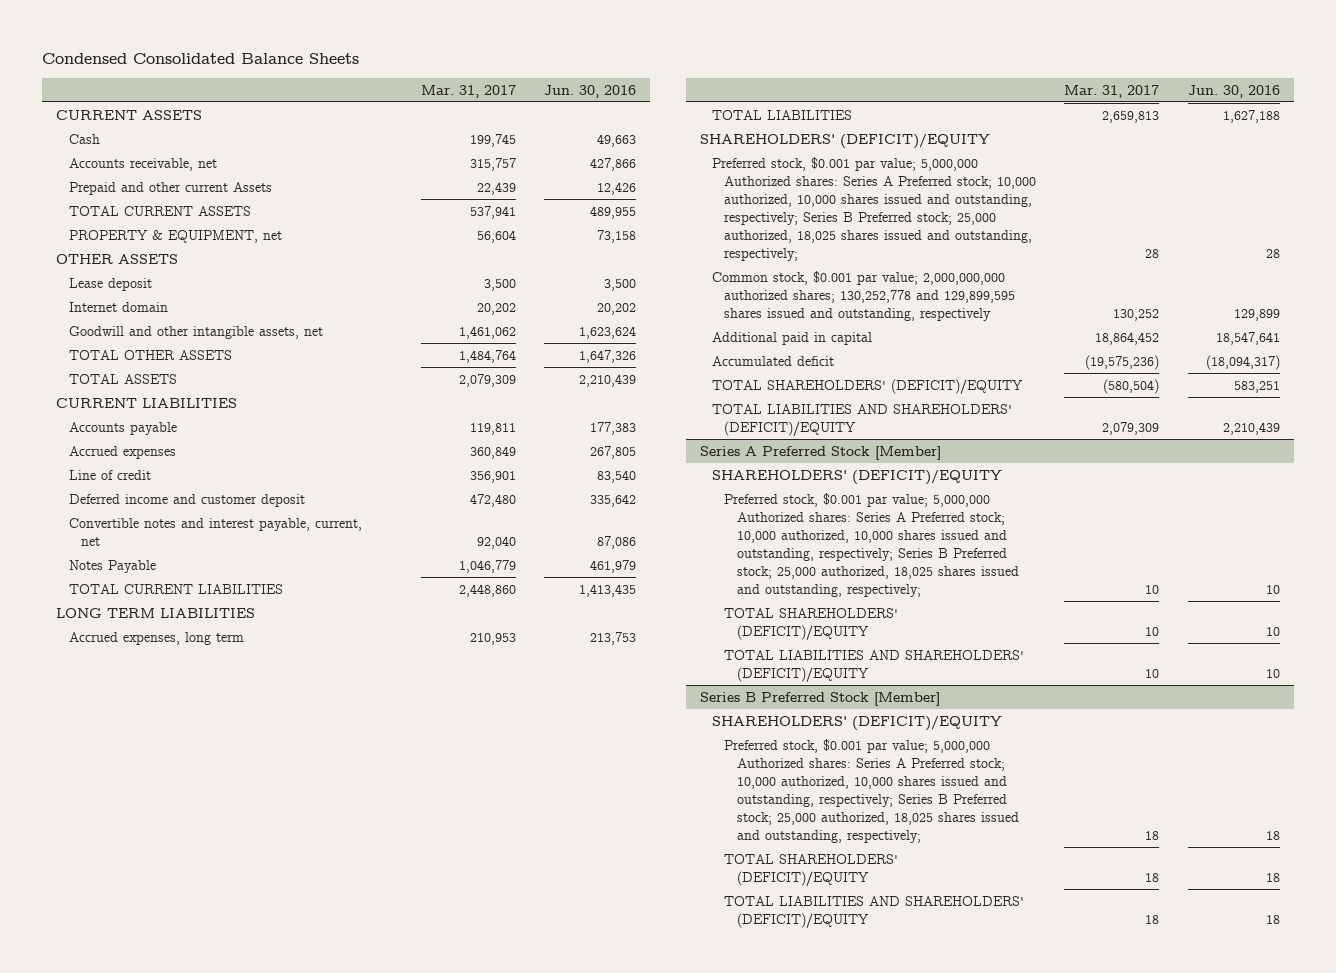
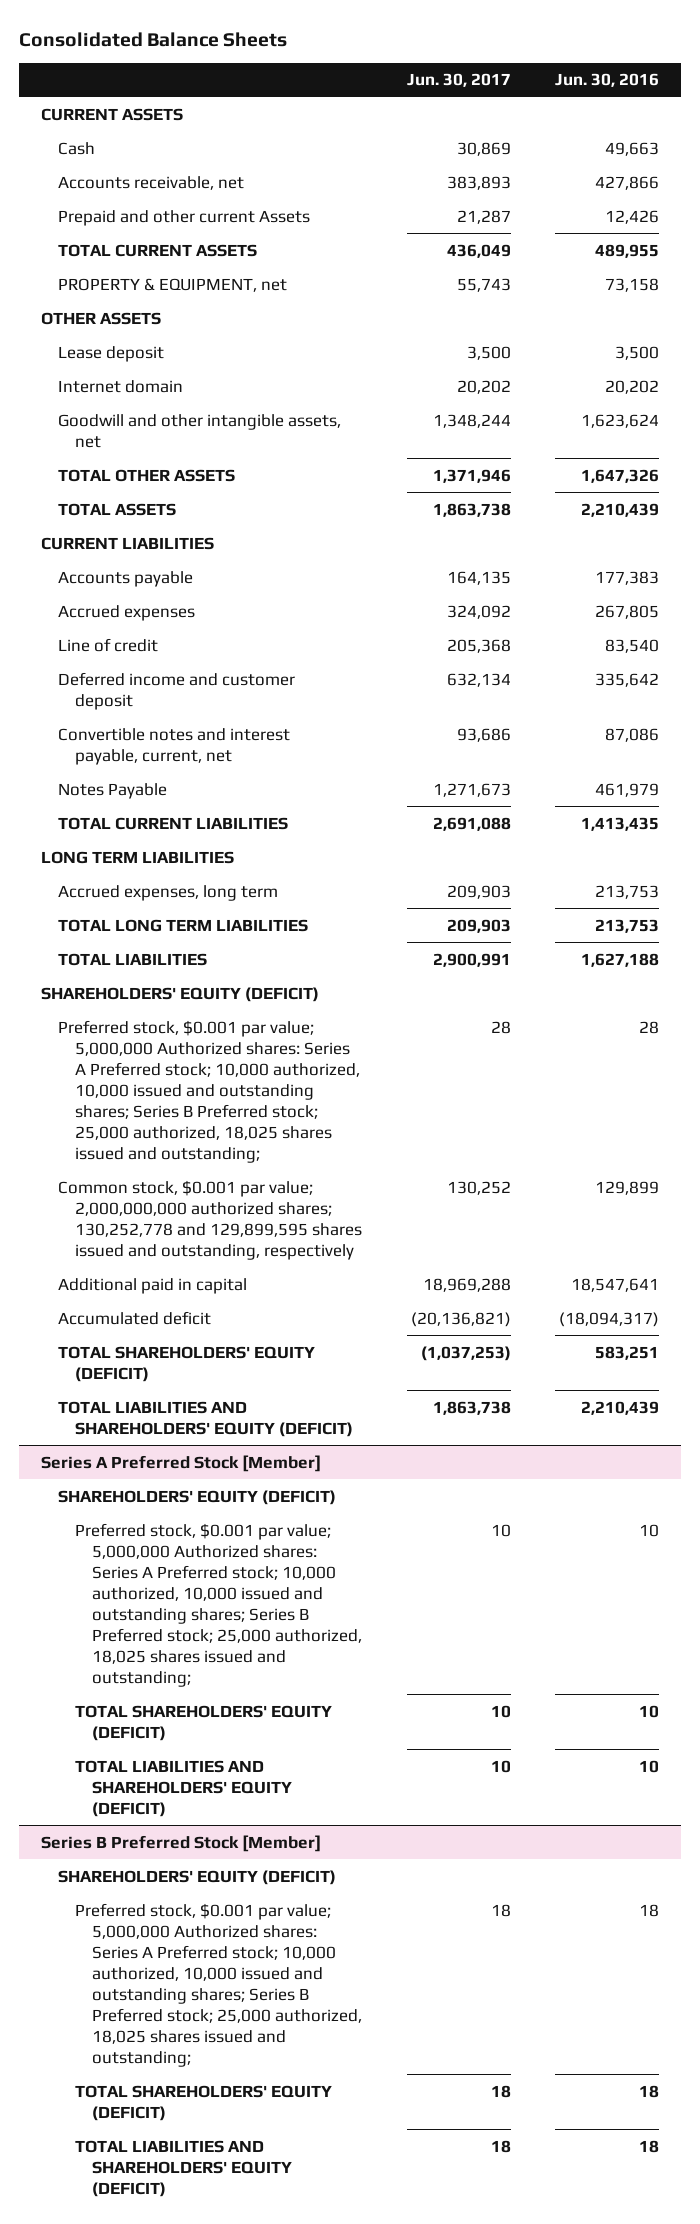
[42,53,360,65] Condensed Consolidated Balance Sheets -> [19,31,288,47] Consolidated Balance Sheets
[421,84,517,98] Mar. 31, 2017 -> none
none -> [406,73,511,88] Jun. 30, 2017
none -> [58,918,309,932] TOTAL LONG TERM LIABILITIES
[699,133,990,149] SHAREHOLDERS' (DEFICIT)/EQUITY -> [41,986,320,1002] SHAREHOLDERS' EQUITY (DEFICIT)
[711,156,1037,262] Preferred stock, $0.001 par value; 5,000,000 Authorized shares: Series A Preferred stock; 10,000 authorized, 10,000 shares issued and outstanding, respectively; Series B Preferred stock; 25,000 authorized, 18,025 shares issued and outstanding, respectively; -> [58,1019,361,1163] Preferred stock, $0.001 par value; 5,000,000 Authorized shares: Series A Preferred stock; 10,000 authorized, 10,000 issued and outstanding shares; Series B Preferred stock; 25,000 authorized, 18,025 shares issued and outstanding;
[711,378,1023,394] TOTAL SHAREHOLDERS' (DEFICIT)/EQUITY -> [58,1345,316,1382] TOTAL SHAREHOLDERS' EQUITY (DEFICIT)
[711,403,1012,436] TOTAL LIABILITIES AND SHAREHOLDERS' (DEFICIT)/EQUITY -> [58,1400,354,1437] TOTAL LIABILITIES AND SHAREHOLDERS' EQUITY (DEFICIT)
[711,469,1002,485] SHAREHOLDERS' (DEFICIT)/EQUITY -> [58,1489,337,1505] SHAREHOLDERS' EQUITY (DEFICIT)
[724,492,1019,598] Preferred stock, $0.001 par value; 5,000,000 Authorized shares: Series A Preferred stock; 10,000 authorized, 10,000 shares issued and outstanding, respectively; Series B Preferred stock; 25,000 authorized, 18,025 shares issued and outstanding, respectively; -> [75,1522,363,1687] Preferred stock, $0.001 par value; 5,000,000 Authorized shares: Series A Preferred stock; 10,000 authorized, 10,000 issued and outstanding shares; Series B Preferred stock; 25,000 authorized, 18,025 shares issued and outstanding;
[724,607,899,640] TOTAL SHAREHOLDERS' (DEFICIT)/EQUITY -> [75,1704,333,1741] TOTAL SHAREHOLDERS' EQUITY (DEFICIT)
[724,649,1025,682] TOTAL LIABILITIES AND SHAREHOLDERS' (DEFICIT)/EQUITY -> [75,1759,293,1817] TOTAL LIABILITIES AND SHAREHOLDERS' EQUITY (DEFICIT)
[711,715,1002,731] SHAREHOLDERS' (DEFICIT)/EQUITY -> [58,1869,337,1885] SHAREHOLDERS' EQUITY (DEFICIT)
[724,738,1019,844] Preferred stock, $0.001 par value; 5,000,000 Authorized shares: Series A Preferred stock; 10,000 authorized, 10,000 shares issued and outstanding, respectively; Series B Preferred stock; 25,000 authorized, 18,025 shares issued and outstanding, respectively; -> [75,1902,363,2067] Preferred stock, $0.001 par value; 5,000,000 Authorized shares: Series A Preferred stock; 10,000 authorized, 10,000 issued and outstanding shares; Series B Preferred stock; 25,000 authorized, 18,025 shares issued and outstanding;
[724,853,899,886] TOTAL SHAREHOLDERS' (DEFICIT)/EQUITY -> [75,2084,333,2121] TOTAL SHAREHOLDERS' EQUITY (DEFICIT)
[724,895,1025,928] TOTAL LIABILITIES AND SHAREHOLDERS' (DEFICIT)/EQUITY -> [75,2139,293,2197] TOTAL LIABILITIES AND SHAREHOLDERS' EQUITY (DEFICIT)

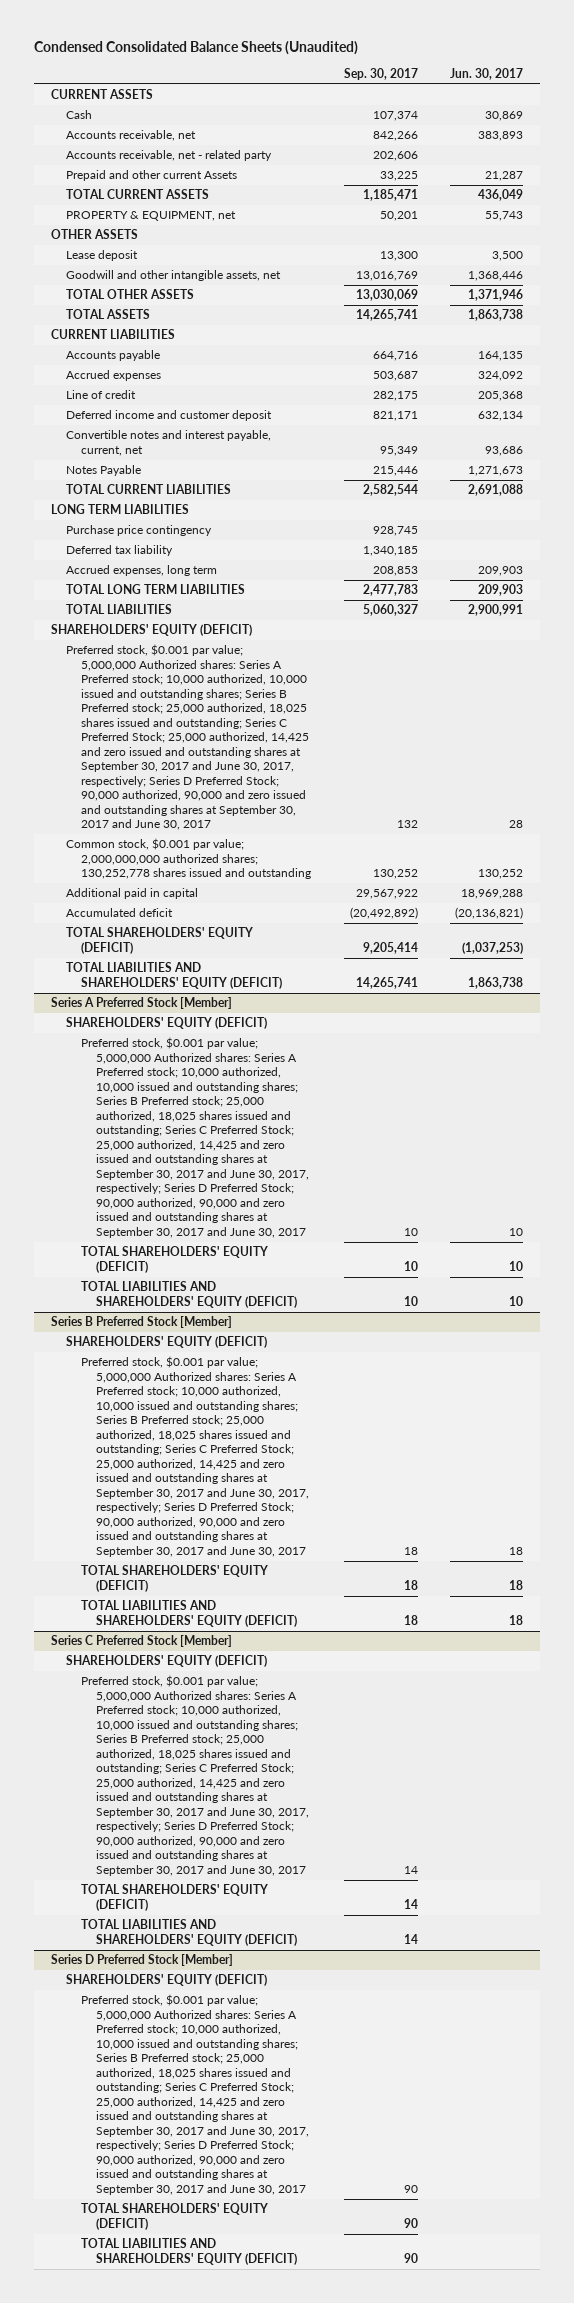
[19,31,288,47] Consolidated Balance Sheets -> [34,41,359,56] Condensed Consolidated Balance Sheets (Unaudited)
[554,73,659,88] Jun. 30, 2016 -> none
none -> [343,67,418,80] Sep. 30, 2017
none -> [65,150,272,162] Accounts receivable, net - related party
[58,379,184,393] Internet domain -> none
[432,413,511,428] 1,348,244 -> [468,271,524,282] 1,368,446
none -> [65,525,212,537] Purchase price contingency
none -> [65,545,173,557] Deferred tax liability
[58,1019,361,1163] Preferred stock, $0.001 par value; 5,000,000 Authorized shares: Series A Preferred stock; 10,000 authorized, 10,000 issued and outstanding shares; Series B Preferred stock; 25,000 authorized, 18,025 shares issued and outstanding; -> [65,644,309,831] Preferred stock, $0.001 par value; 5,000,000 Authorized shares: Series A Preferred stock; 10,000 authorized, 10,000 issued and outstanding shares; Series B Preferred stock; 25,000 authorized, 18,025 shares issued and outstanding; Series C Preferred Stock; 25,000 authorized, 14,425 and zero issued and outstanding shares at September 30, 2017 and June 30, 2017, respectively; Series D Preferred Stock; 90,000 authorized, 90,000 and zero issued and outstanding shares at September 30, 2017 and June 30, 2017
[58,1179,363,1260] Common stock, $0.001 par value; 2,000,000,000 authorized shares; 130,252,778 and 129,899,595 shares issued and outstanding, respectively -> [65,838,311,880] Common stock, $0.001 par value; 2,000,000,000 authorized shares; 130,252,778 shares issued and outstanding
[75,1522,363,1687] Preferred stock, $0.001 par value; 5,000,000 Authorized shares: Series A Preferred stock; 10,000 authorized, 10,000 issued and outstanding shares; Series B Preferred stock; 25,000 authorized, 18,025 shares issued and outstanding; -> [80,1037,309,1238] Preferred stock, $0.001 par value; 5,000,000 Authorized shares: Series A Preferred stock; 10,000 authorized, 10,000 issued and outstanding shares; Series B Preferred stock; 25,000 authorized, 18,025 shares issued and outstanding; Series C Preferred Stock; 25,000 authorized, 14,425 and zero issued and outstanding shares at September 30, 2017 and June 30, 2017, respectively; Series D Preferred Stock; 90,000 authorized, 90,000 and zero issued and outstanding shares at September 30, 2017 and June 30, 2017
[75,1902,363,2067] Preferred stock, $0.001 par value; 5,000,000 Authorized shares: Series A Preferred stock; 10,000 authorized, 10,000 issued and outstanding shares; Series B Preferred stock; 25,000 authorized, 18,025 shares issued and outstanding; -> [80,1356,309,1557] Preferred stock, $0.001 par value; 5,000,000 Authorized shares: Series A Preferred stock; 10,000 authorized, 10,000 issued and outstanding shares; Series B Preferred stock; 25,000 authorized, 18,025 shares issued and outstanding; Series C Preferred Stock; 25,000 authorized, 14,425 and zero issued and outstanding shares at September 30, 2017 and June 30, 2017, respectively; Series D Preferred Stock; 90,000 authorized, 90,000 and zero issued and outstanding shares at September 30, 2017 and June 30, 2017
none -> [50,1635,232,1648] Series C Preferred Stock [Member]
none -> [65,1655,267,1668] SHAREHOLDERS' EQUITY (DEFICIT)
none -> [80,1675,309,1876] Preferred stock, $0.001 par value; 5,000,000 Authorized shares: Series A Preferred stock; 10,000 authorized, 10,000 issued and outstanding shares; Series B Preferred stock; 25,000 authorized, 18,025 shares issued and outstanding; Series C Preferred Stock; 25,000 authorized, 14,425 and zero issued and outstanding shares at September 30, 2017 and June 30, 2017, respectively; Series D Preferred Stock; 90,000 authorized, 90,000 and zero issued and outstanding shares at September 30, 2017 and June 30, 2017
none -> [80,1884,268,1911] TOTAL SHAREHOLDERS' EQUITY (DEFICIT)
none -> [80,1919,297,1946] TOTAL LIABILITIES AND SHAREHOLDERS' EQUITY (DEFICIT)
none -> [50,1954,233,1967] Series D Preferred Stock [Member]
none -> [65,1974,267,1987] SHAREHOLDERS' EQUITY (DEFICIT)
none -> [80,1994,309,2195] Preferred stock, $0.001 par value; 5,000,000 Authorized shares: Series A Preferred stock; 10,000 authorized, 10,000 issued and outstanding shares; Series B Preferred stock; 25,000 authorized, 18,025 shares issued and outstanding; Series C Preferred Stock; 25,000 authorized, 14,425 and zero issued and outstanding shares at September 30, 2017 and June 30, 2017, respectively; Series D Preferred Stock; 90,000 authorized, 90,000 and zero issued and outstanding shares at September 30, 2017 and June 30, 2017
none -> [80,2203,268,2230] TOTAL SHAREHOLDERS' EQUITY (DEFICIT)
none -> [80,2238,297,2265] TOTAL LIABILITIES AND SHAREHOLDERS' EQUITY (DEFICIT)

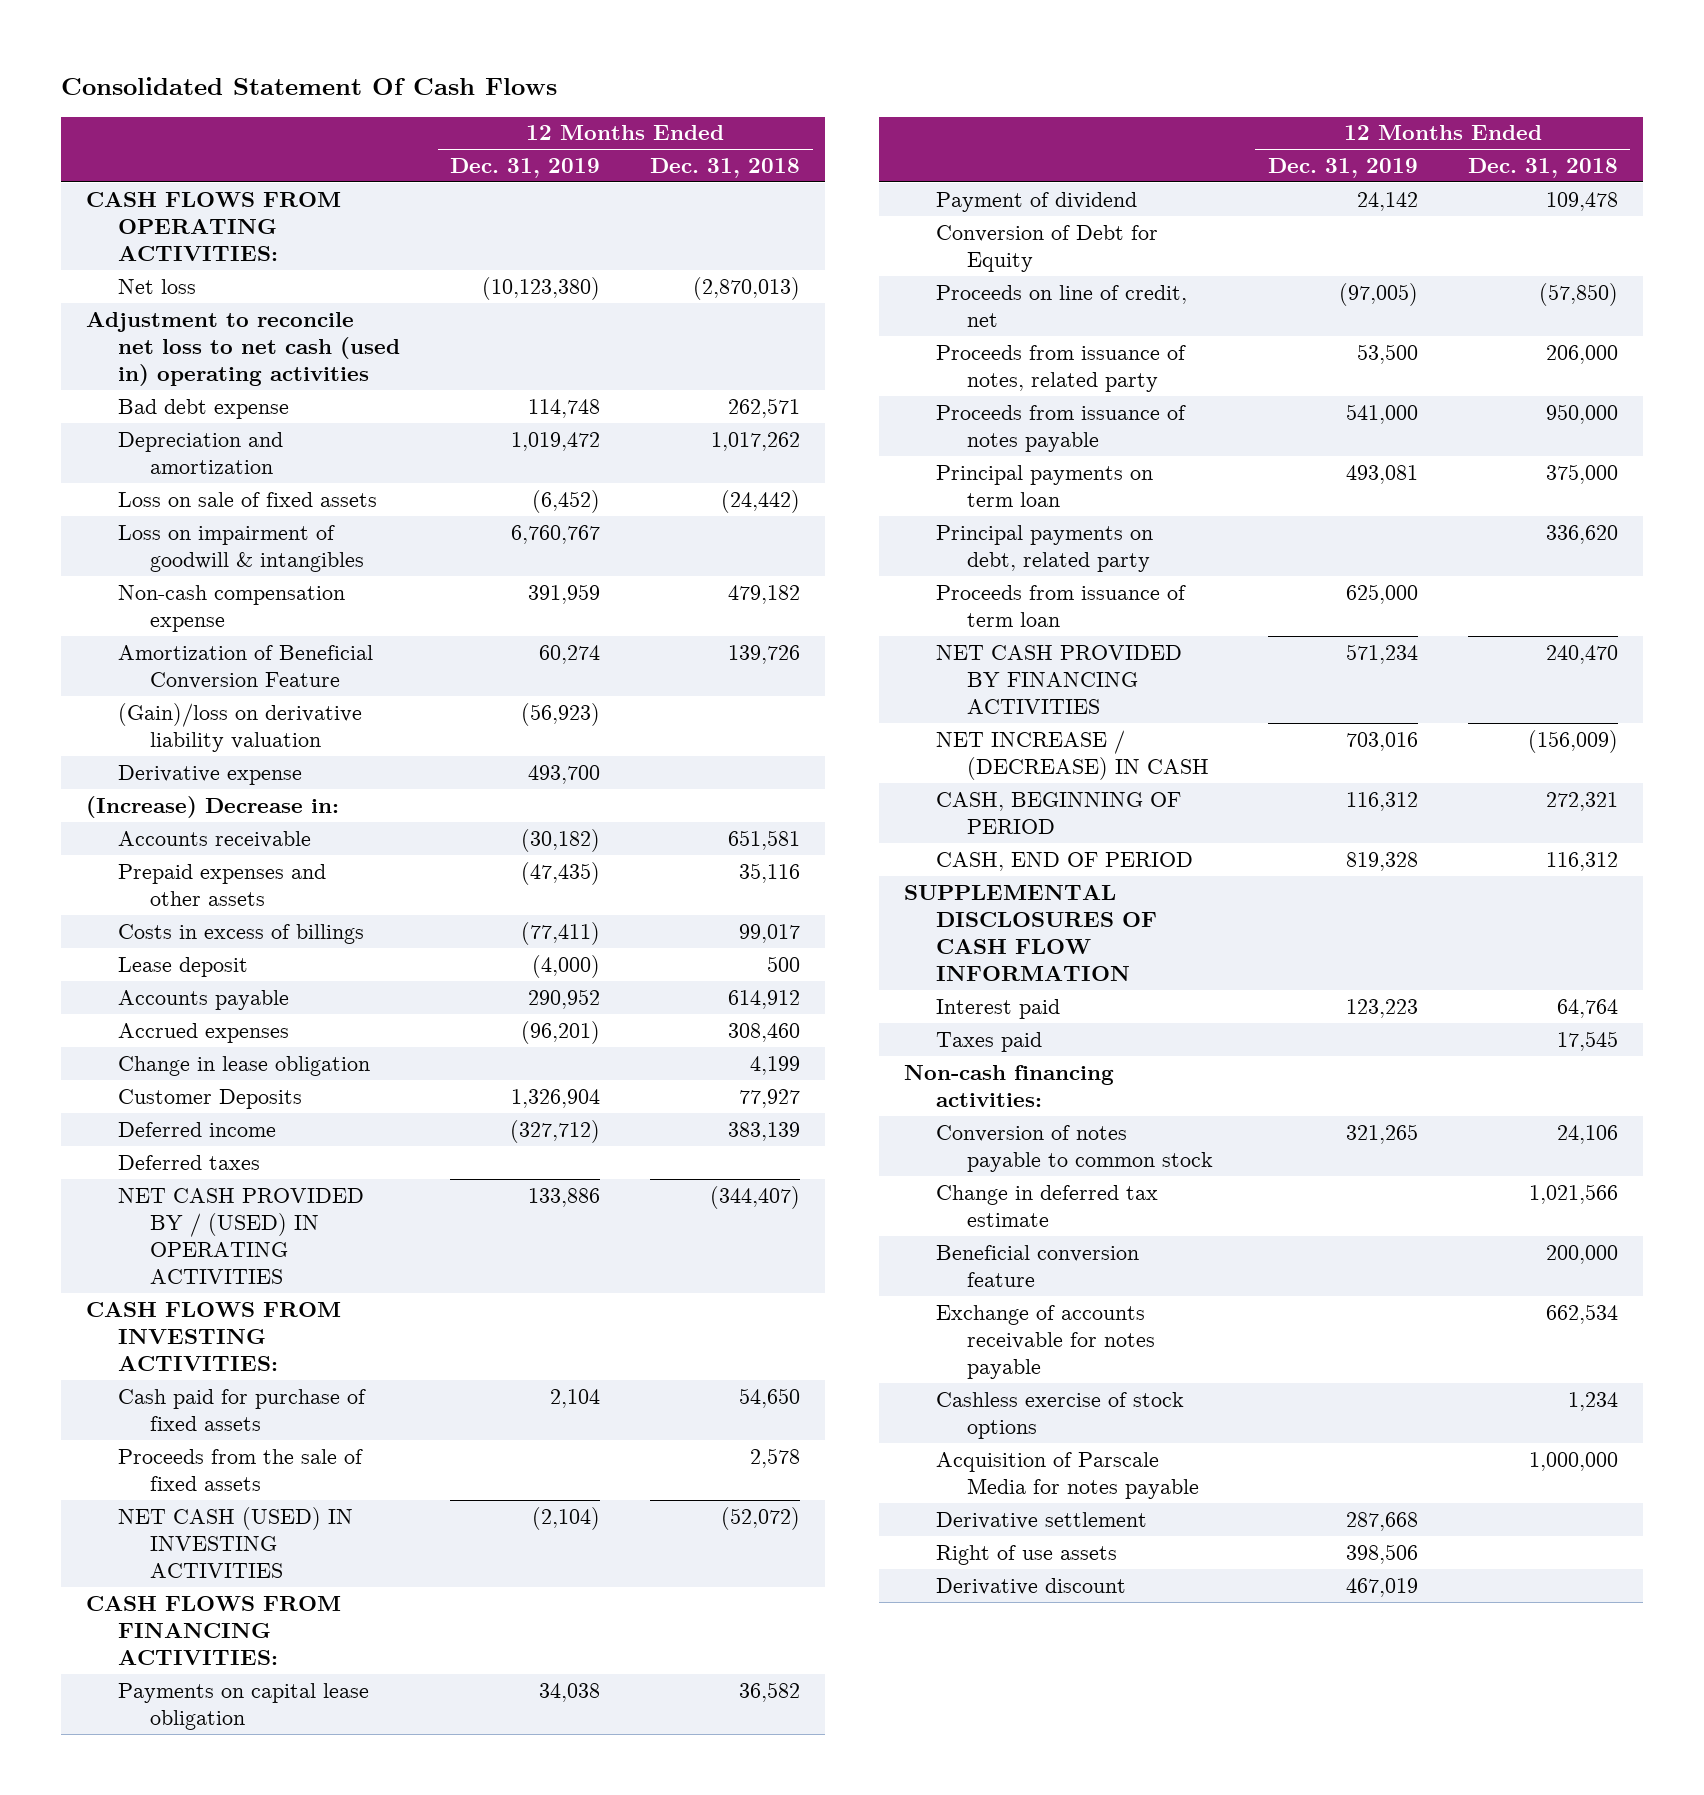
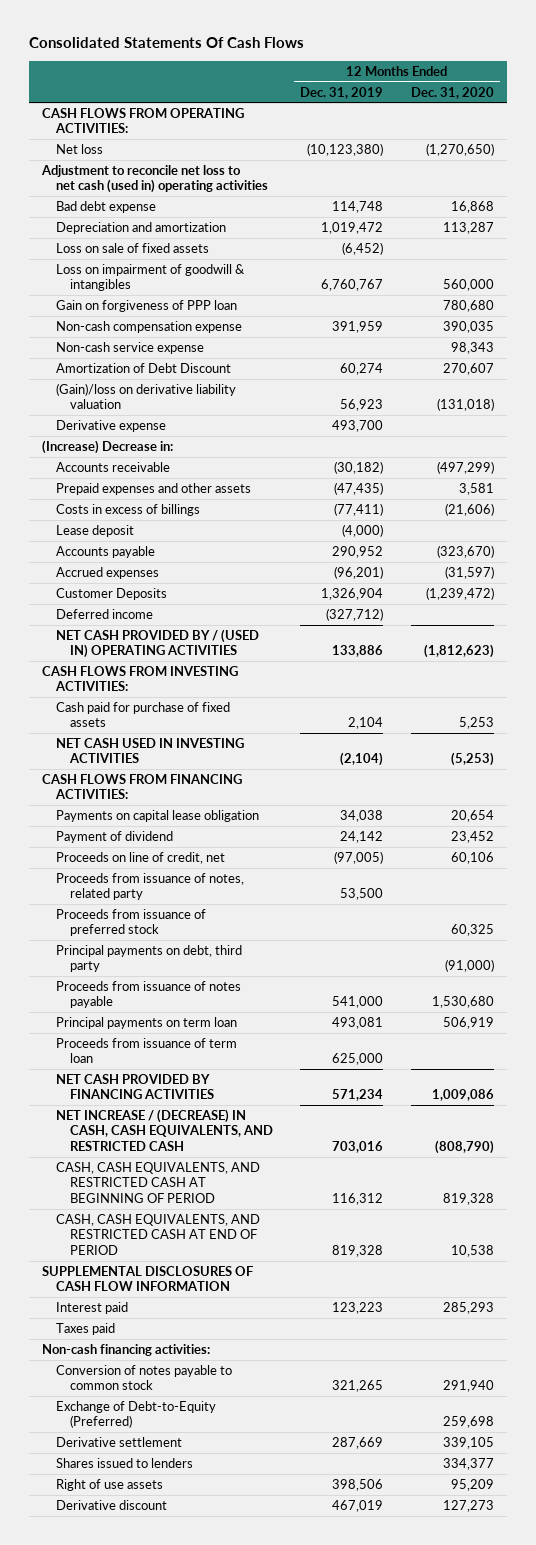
[61,76,558,95] Consolidated Statement Of Cash Flows -> [28,37,304,49] Consolidated Statements Of Cash Flows
[650,157,801,178] Dec. 31, 2018 -> none
none -> [410,86,494,99] Dec. 31, 2020
none -> [56,299,238,312] Gain on forgiveness of PPP loan
none -> [56,341,205,354] Non-cash service expense
[118,644,374,689] Amortization of Beneficial Conversion Feature -> [56,362,232,373] Amortization of Debt Discount
[521,702,601,726] (56,923) -> [340,399,384,412] 56,923
[118,1055,371,1076] Change in lease obligation -> none
[118,1154,261,1170] Deferred taxes -> none
[118,1187,365,1284] NET CASH PROVIDED BY / (USED) IN OPERATING ACTIVITIES -> [56,628,260,659] NET CASH PROVIDED BY / (USED IN) OPERATING ACTIVITIES
[118,1448,364,1491] Proceeds from the sale of fixed assets -> none
[118,1506,354,1578] NET CASH (USED) IN INVESTING ACTIVITIES -> [56,737,245,764] NET CASH USED IN INVESTING ACTIVITIES
[935,224,1158,272] Conversion of Debt for Equity -> none
none -> [56,908,207,937] Proceeds from issuance of preferred stock
none -> [56,944,243,973] Principal payments on debt, third party
[935,524,1153,572] Principal payments on debt, related party -> none
[935,729,1210,780] NET INCREASE / (DECREASE) IN CASH -> [56,1108,274,1151] NET INCREASE / (DECREASE) IN CASH, CASH EQUIVALENTS, AND RESTRICTED CASH
[935,791,1181,834] CASH, BEGINNING OF PERIOD -> [56,1161,261,1203] CASH, CASH EQUIVALENTS, AND RESTRICTED CASH AT BEGINNING OF PERIOD
[935,851,1193,871] CASH, END OF PERIOD -> [56,1213,261,1255] CASH, CASH EQUIVALENTS, AND RESTRICTED CASH AT END OF PERIOD
[935,1184,1158,1227] Change in deferred tax estimate -> none
[935,1244,1139,1287] Beneficial conversion feature -> none
[935,1304,1156,1379] Exchange of accounts receivable for notes payable -> none
[935,1391,1184,1439] Cashless exercise of stock options -> none
[935,1451,1200,1499] Acquisition of Parscale Media for notes payable -> none
none -> [56,1400,217,1429] Exchange of Debt-to-Equity (Preferred)
[1345,1511,1418,1531] 287,668 -> [332,1436,384,1449] 287,669
none -> [56,1457,194,1468] Shares issued to lenders

